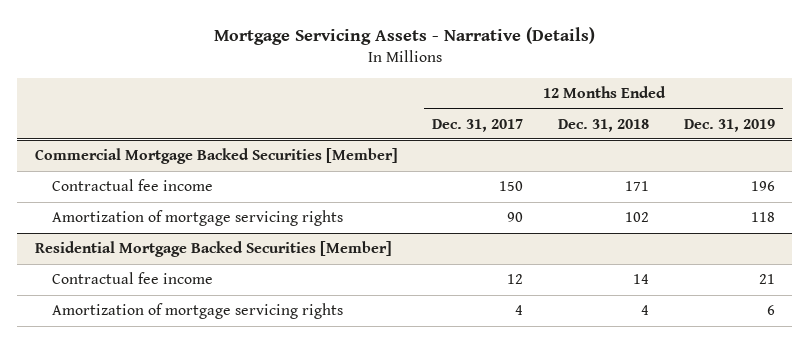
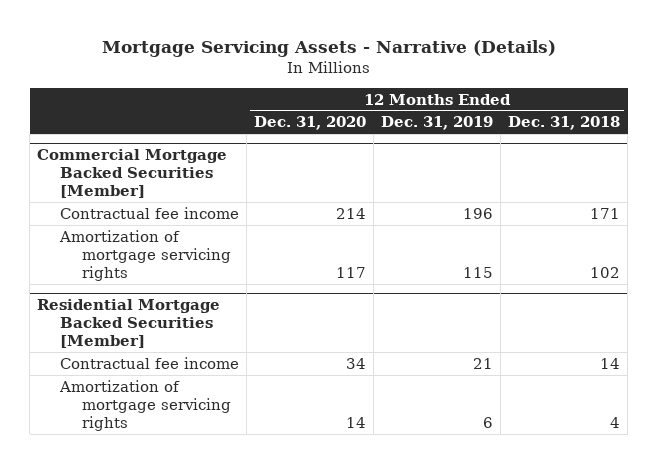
[432,118,524,132] Dec. 31, 2017 -> none
none -> [253,116,366,131] Dec. 31, 2020
[750,212,775,223] 118 -> [463,266,494,278] 115

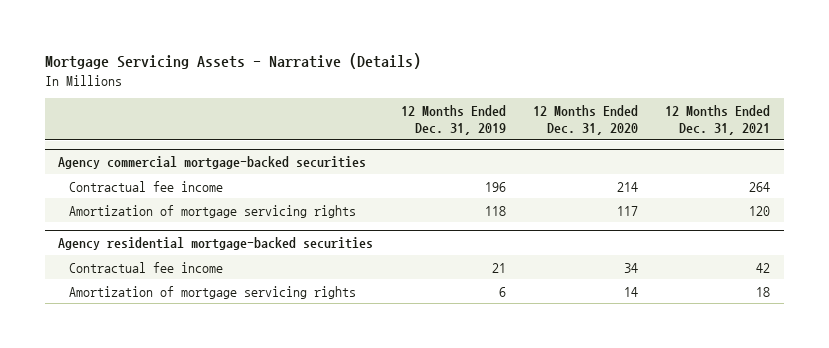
[508,116,621,131] Dec. 31, 2018 -> none
none -> [665,105,771,135] 12 Months Ended Dec. 31, 2021
[37,148,228,198] Commercial Mortgage Backed Securities [Member] -> [58,156,367,170] Agency commercial mortgage-backed securities
[463,266,494,278] 115 -> [484,205,506,216] 118
[37,298,221,348] Residential Mortgage Backed Securities [Member] -> [58,237,374,251] Agency residential mortgage-backed securities

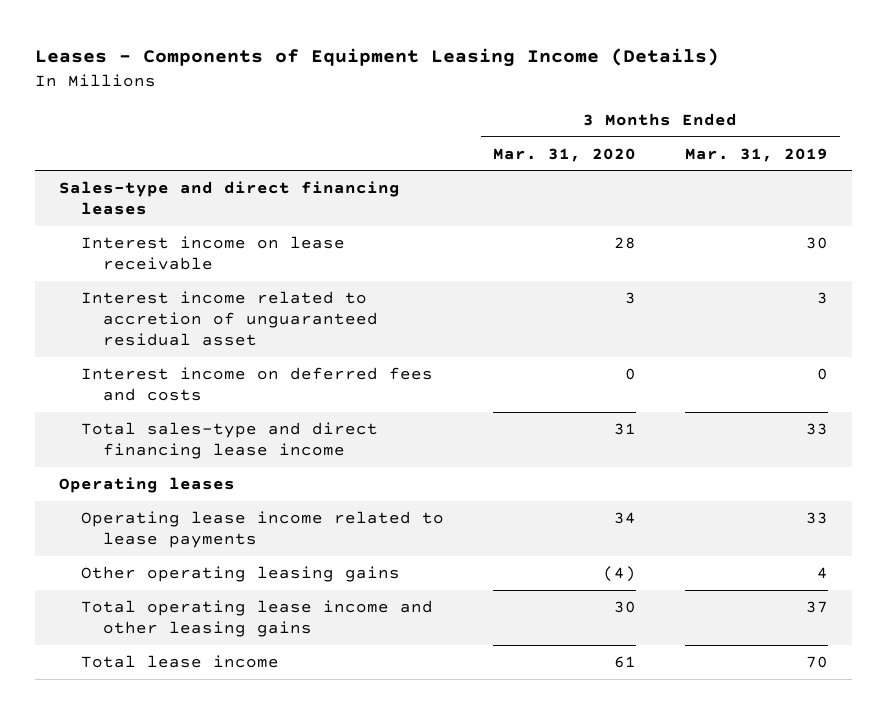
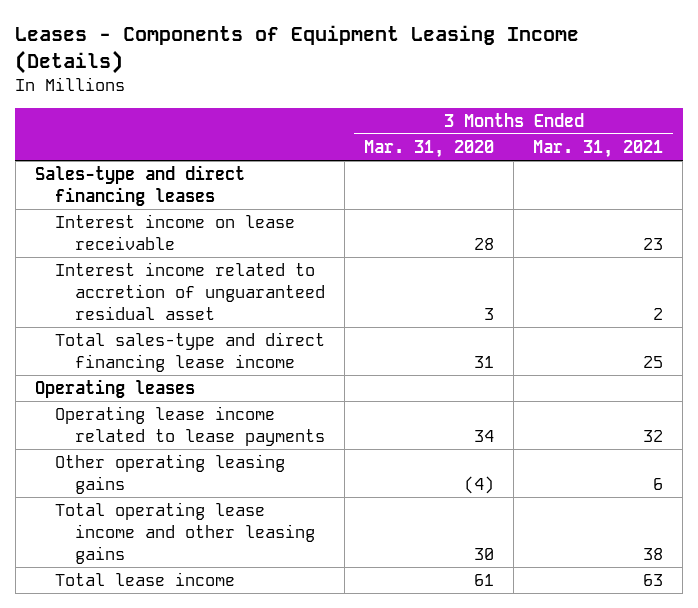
[684,147,828,162] Mar. 31, 2019 -> none
none -> [533,139,664,158] Mar. 31, 2021
[80,366,433,402] Interest income on deferred fees and costs -> none

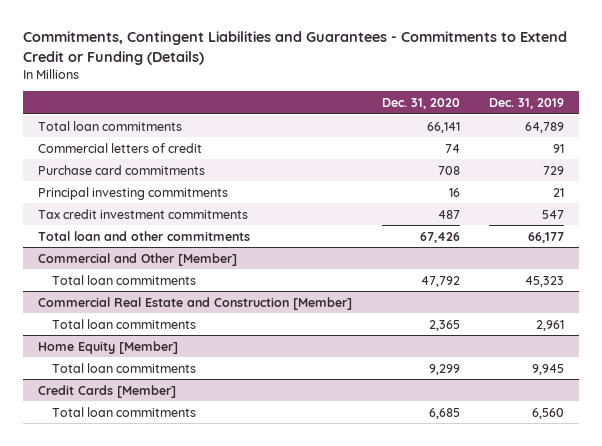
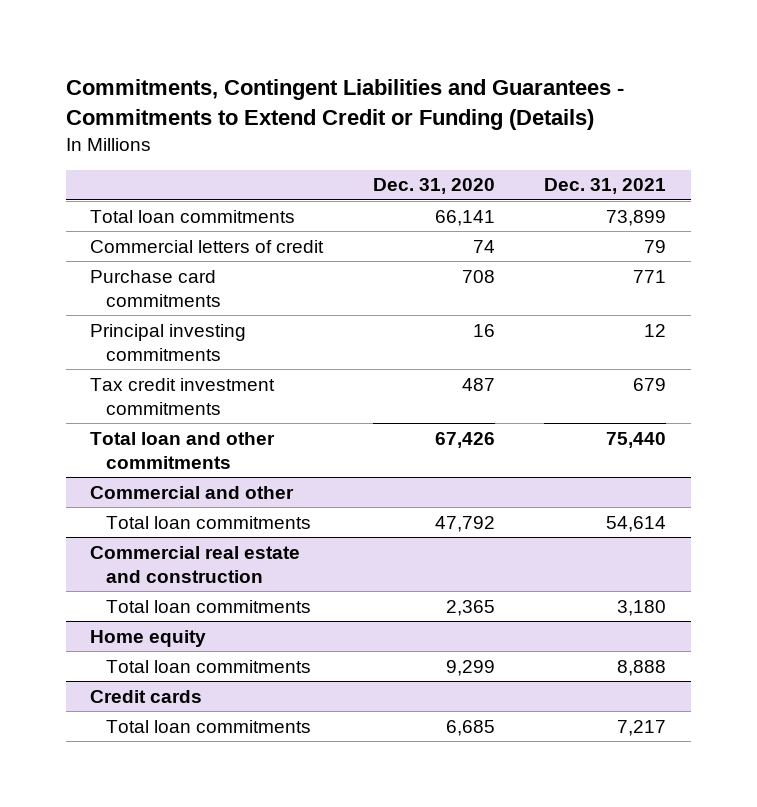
[489,97,565,109] Dec. 31, 2019 -> none
none -> [544,178,667,195] Dec. 31, 2021
[37,252,237,266] Commercial and Other [Member] -> [90,485,295,499] Commercial and other
[37,296,352,310] Commercial Real Estate and Construction [Member] -> [90,545,301,583] Commercial real estate and construction
[37,340,178,354] Home Equity [Member] -> [90,629,207,647] Home equity
[37,384,176,398] Credit Cards [Member] -> [90,689,203,703] Credit cards

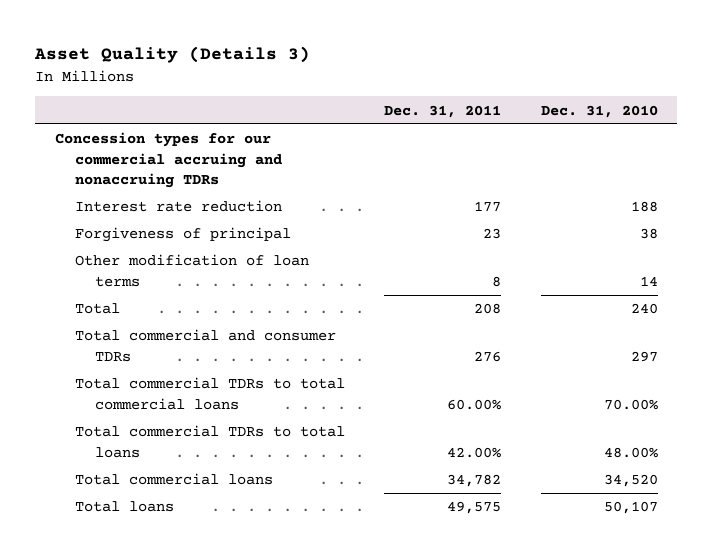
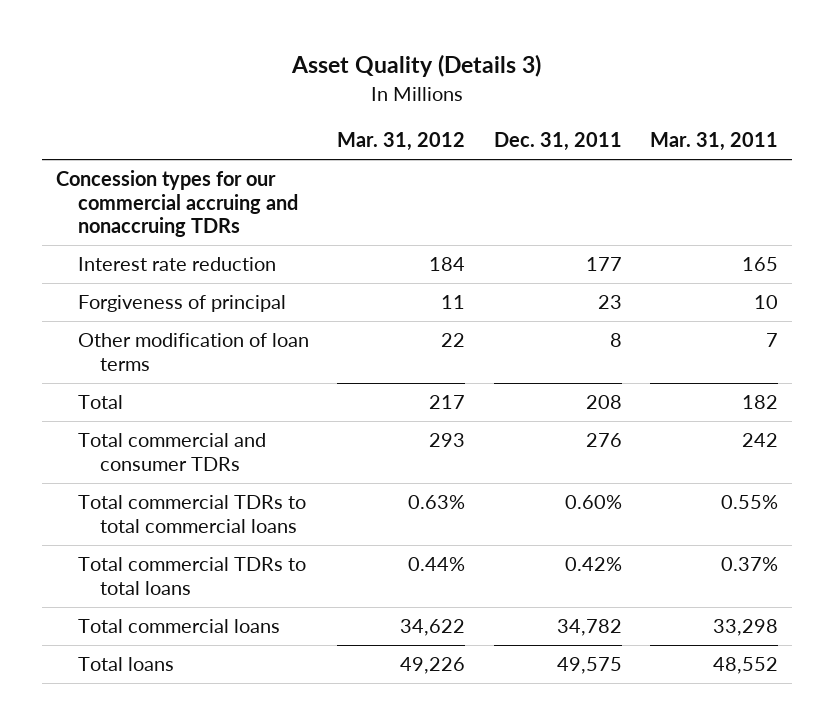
[540,104,658,118] Dec. 31, 2010 -> none
none -> [337,132,466,152] Mar. 31, 2012
none -> [649,132,778,152] Mar. 31, 2011
[447,398,502,410] 60.00% -> [564,495,622,510] 0.60%
[447,446,502,458] 42.00% -> [564,557,622,572] 0.42%

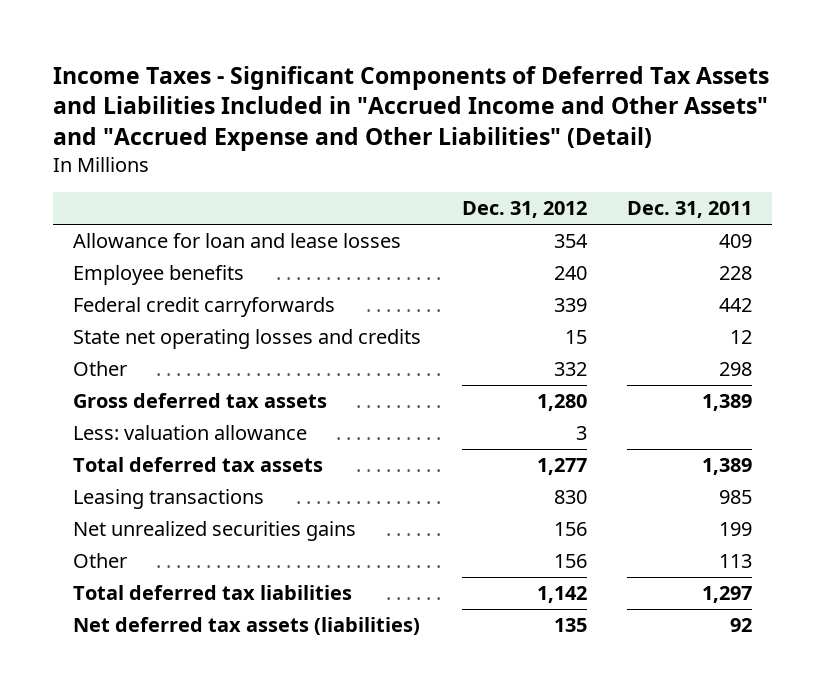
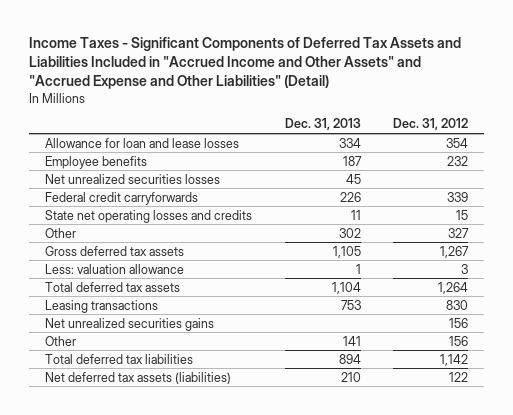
[627,201,753,219] Dec. 31, 2011 -> none
none -> [284,118,361,131] Dec. 31, 2013
[553,266,587,281] 240 -> [446,155,468,166] 232
none -> [45,173,221,184] Net unrealized securities losses
[553,362,587,377] 332 -> [447,227,469,238] 327
[536,394,587,412] 1,280 -> [439,245,469,258] 1,267
[536,458,587,476] 1,277 -> [437,281,468,294] 1,264
[553,618,587,633] 135 -> [448,371,468,382] 122

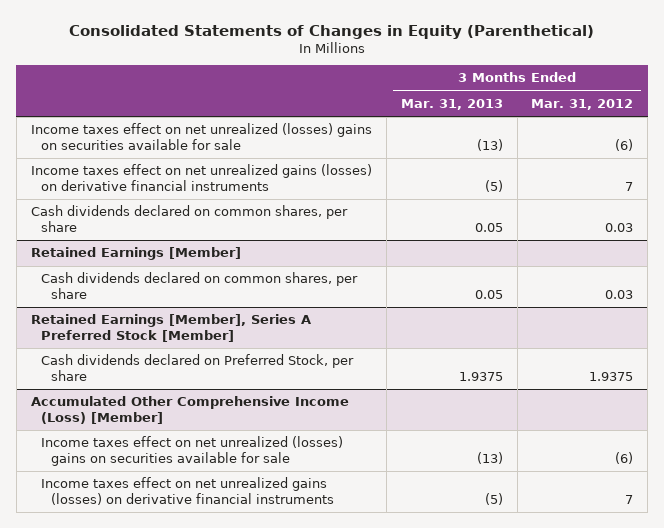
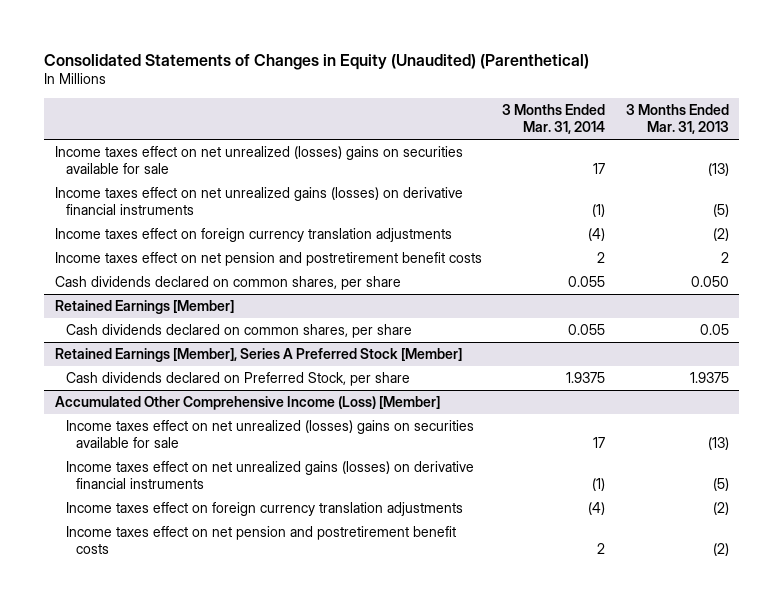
[69,24,595,39] Consolidated Statements of Changes in Equity (Parenthetical) -> [44,53,590,70] Consolidated Statements of Changes in Equity (Unaudited) (Parenthetical)
[531,99,634,111] Mar. 31, 2012 -> none
none -> [502,104,606,135] 3 Months Ended Mar. 31, 2014
none -> [54,228,452,243] Income taxes effect on foreign currency translation adjustments
none -> [54,252,482,267] Income taxes effect on net pension and postretirement benefit costs
[474,223,503,233] 0.05 -> [691,276,730,288] 0.050
none -> [65,502,463,517] Income taxes effect on foreign currency translation adjustments
none -> [65,526,456,555] Income taxes effect on net pension and postretirement benefit costs

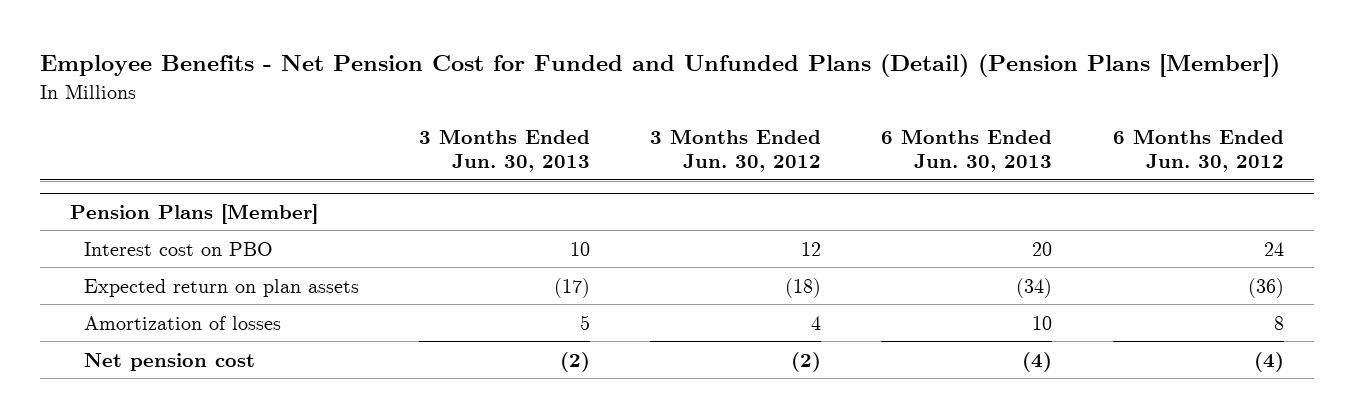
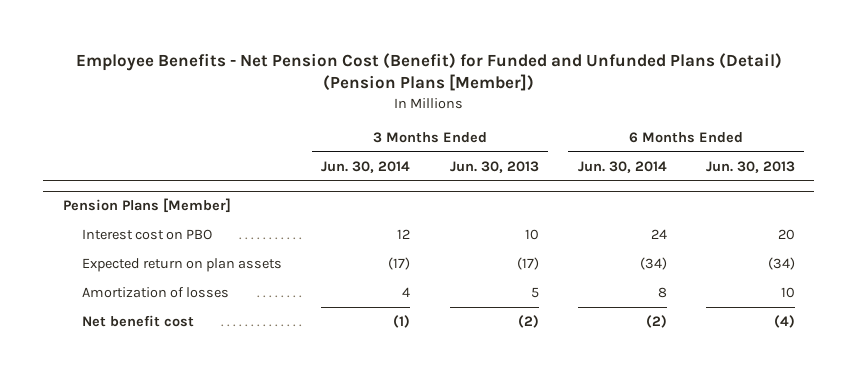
[40,54,1281,78] Employee Benefits - Net Pension Cost for Funded and Unfunded Plans (Detail) (Pension Plans [Member]) -> [75,52,782,92] Employee Benefits - Net Pension Cost (Benefit) for Funded and Unfunded Plans (Detail) (Pension Plans [Member])
[650,129,822,173] 3 Months Ended Jun. 30, 2012 -> none
[1112,129,1284,173] 6 Months Ended Jun. 30, 2012 -> none
none -> [321,160,411,173] Jun. 30, 2014
none -> [577,160,667,173] Jun. 30, 2014
[84,352,256,371] Net pension cost -> [82,315,195,328] Net benefit cost

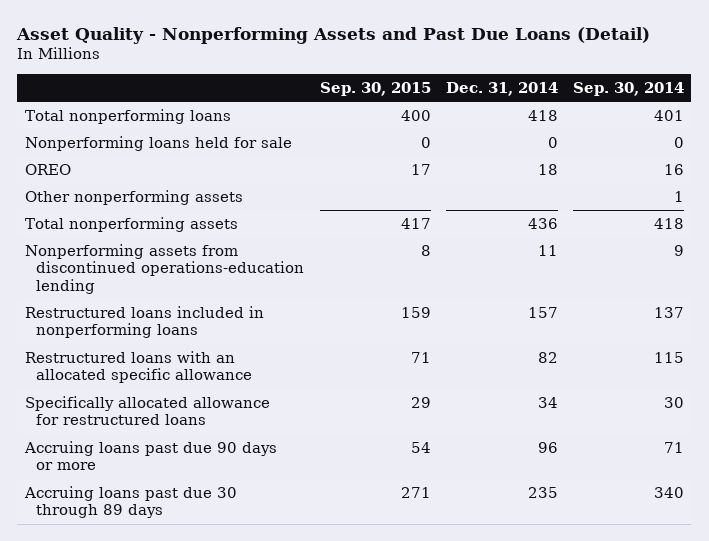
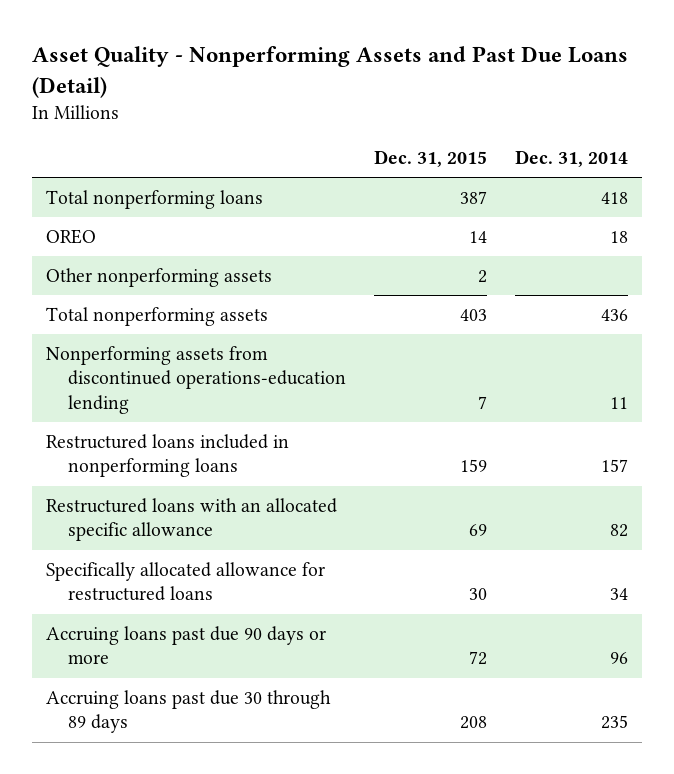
[319,81,431,96] Sep. 30, 2015 -> none
[572,81,684,96] Sep. 30, 2014 -> none
none -> [373,150,487,168] Dec. 31, 2015
[24,135,292,151] Nonperforming loans held for sale -> none

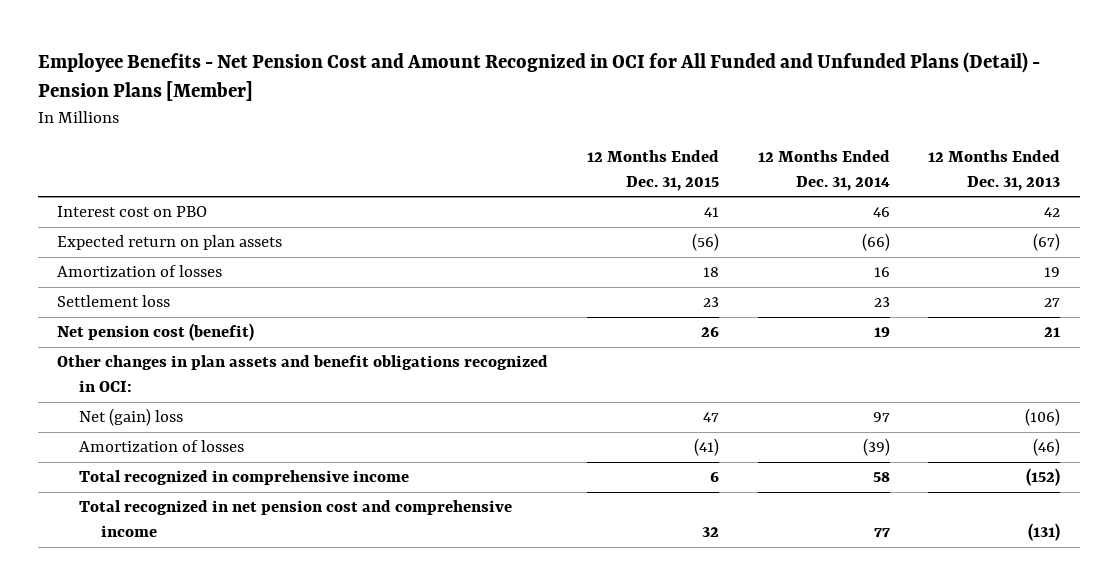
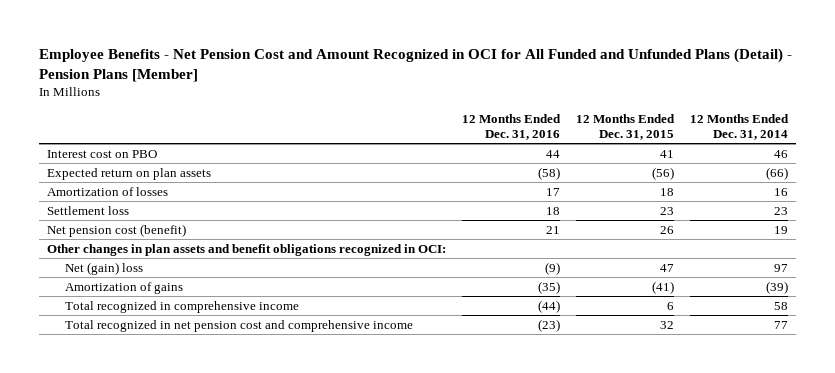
[928,150,1061,191] 12 Months Ended Dec. 31, 2013 -> none
none -> [461,113,561,141] 12 Months Ended Dec. 31, 2016
[79,440,245,453] Amortization of losses -> [64,281,183,294] Amortization of gains

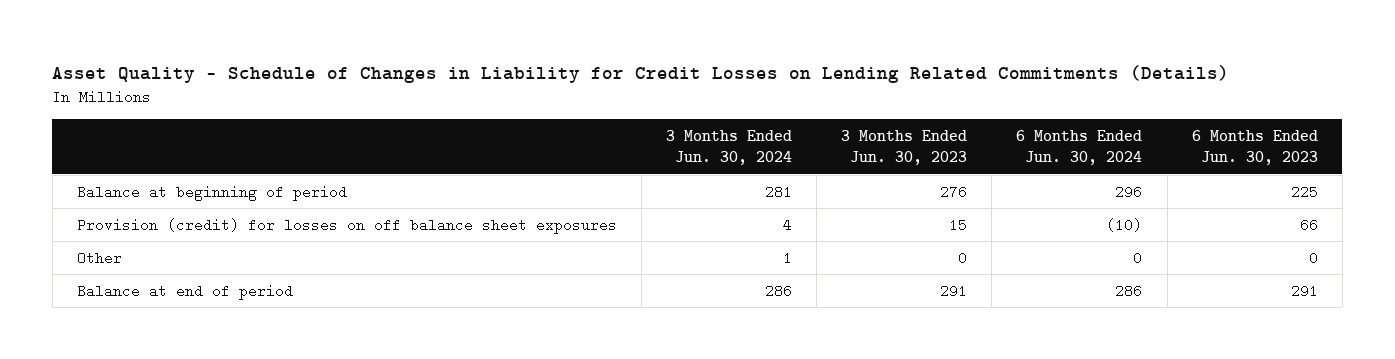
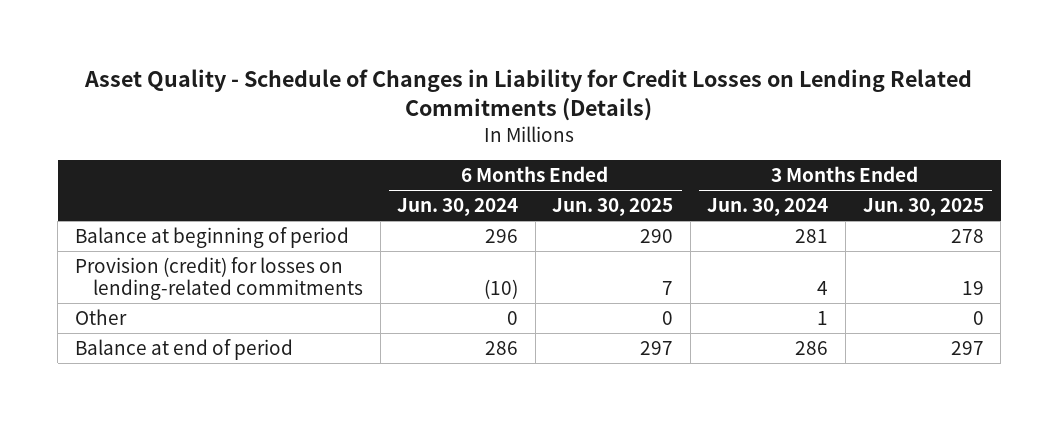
[841,129,968,166] 3 Months Ended Jun. 30, 2023 -> none
[1191,129,1318,166] 6 Months Ended Jun. 30, 2023 -> none
none -> [552,198,674,217] Jun. 30, 2025
none -> [862,198,984,217] Jun. 30, 2025
[77,217,618,234] Provision (credit) for losses on off balance sheet exposures -> [75,256,364,300] Provision (credit) for losses on lending-related commitments

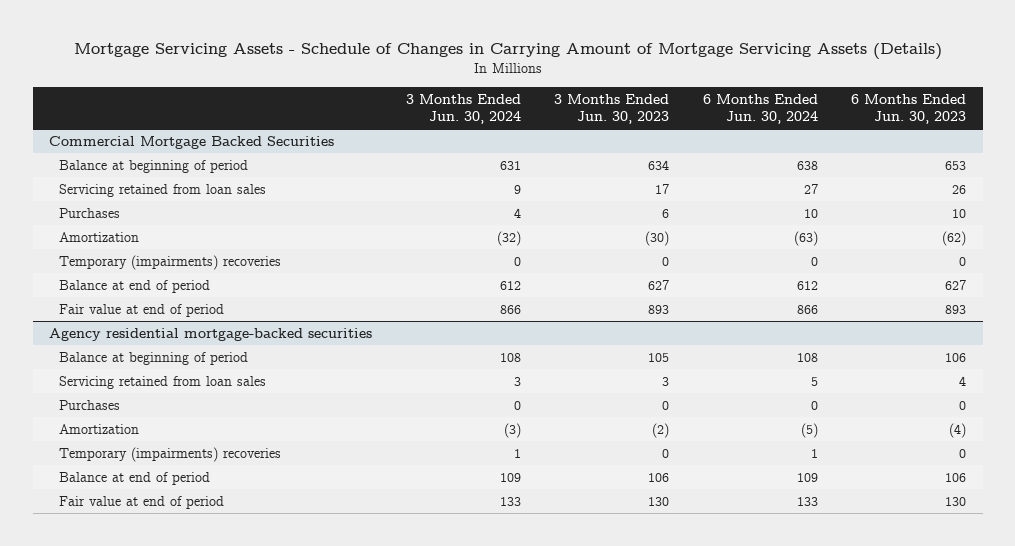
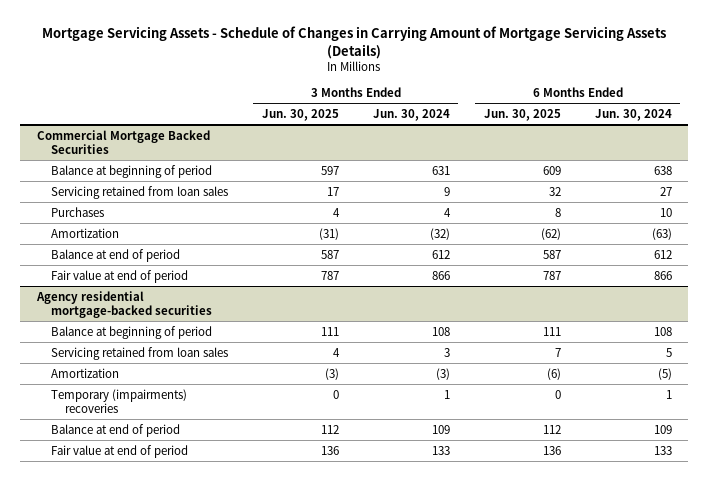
[554,93,670,125] 3 Months Ended Jun. 30, 2023 -> none
[850,93,966,125] 6 Months Ended Jun. 30, 2023 -> none
none -> [261,108,339,121] Jun. 30, 2025
none -> [483,108,561,121] Jun. 30, 2025
[59,254,282,270] Temporary (impairments) recoveries -> none
[59,399,121,410] Purchases -> none

